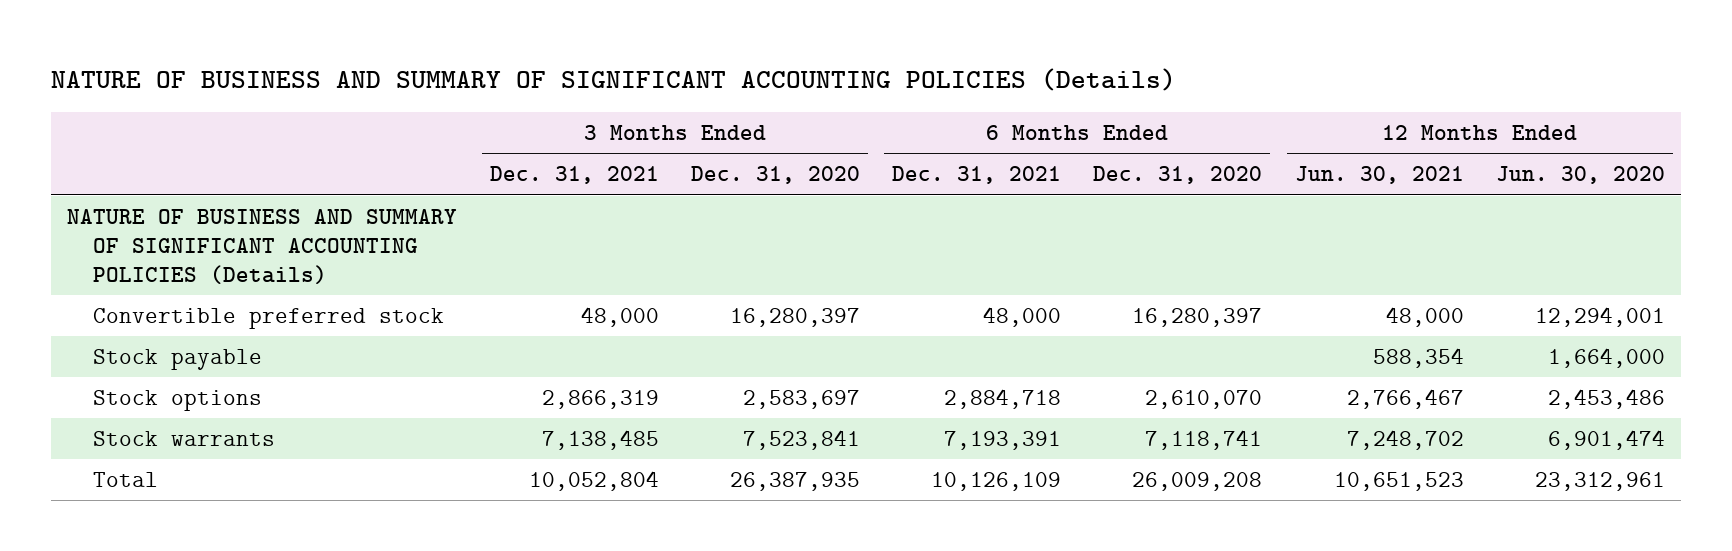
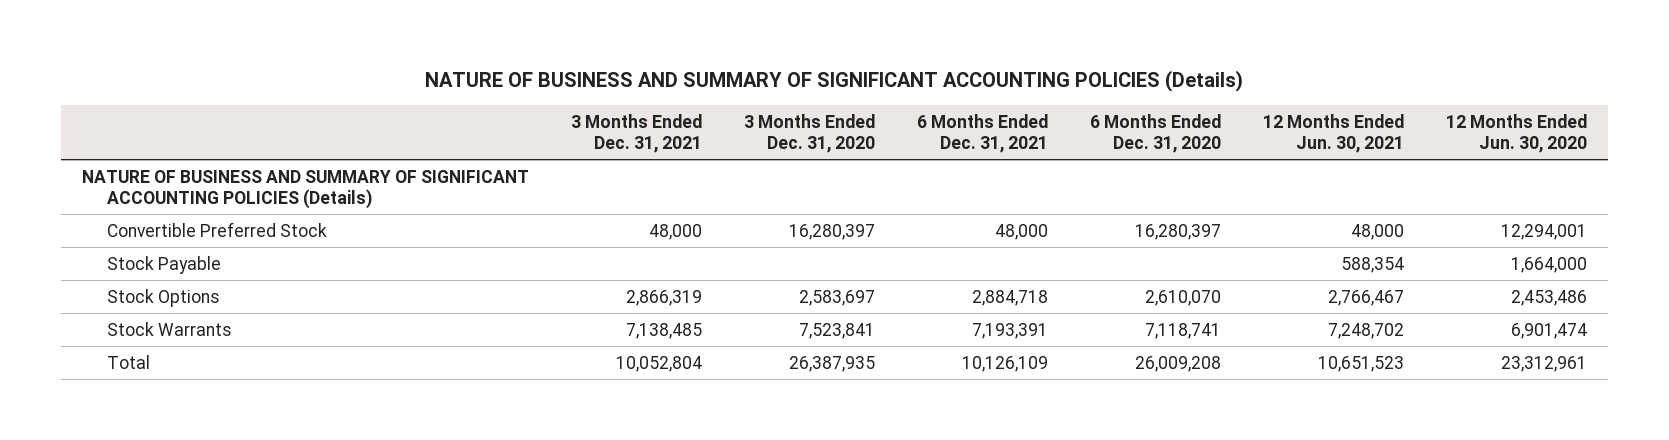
[93,307,445,329] Convertible preferred stock -> [107,221,328,237] Convertible Preferred Stock
[93,348,263,370] Stock payable -> [107,255,222,274] Stock Payable
[93,389,263,411] Stock options -> [107,288,221,307] Stock Options
[93,430,276,446] Stock warrants -> [107,321,233,336] Stock Warrants

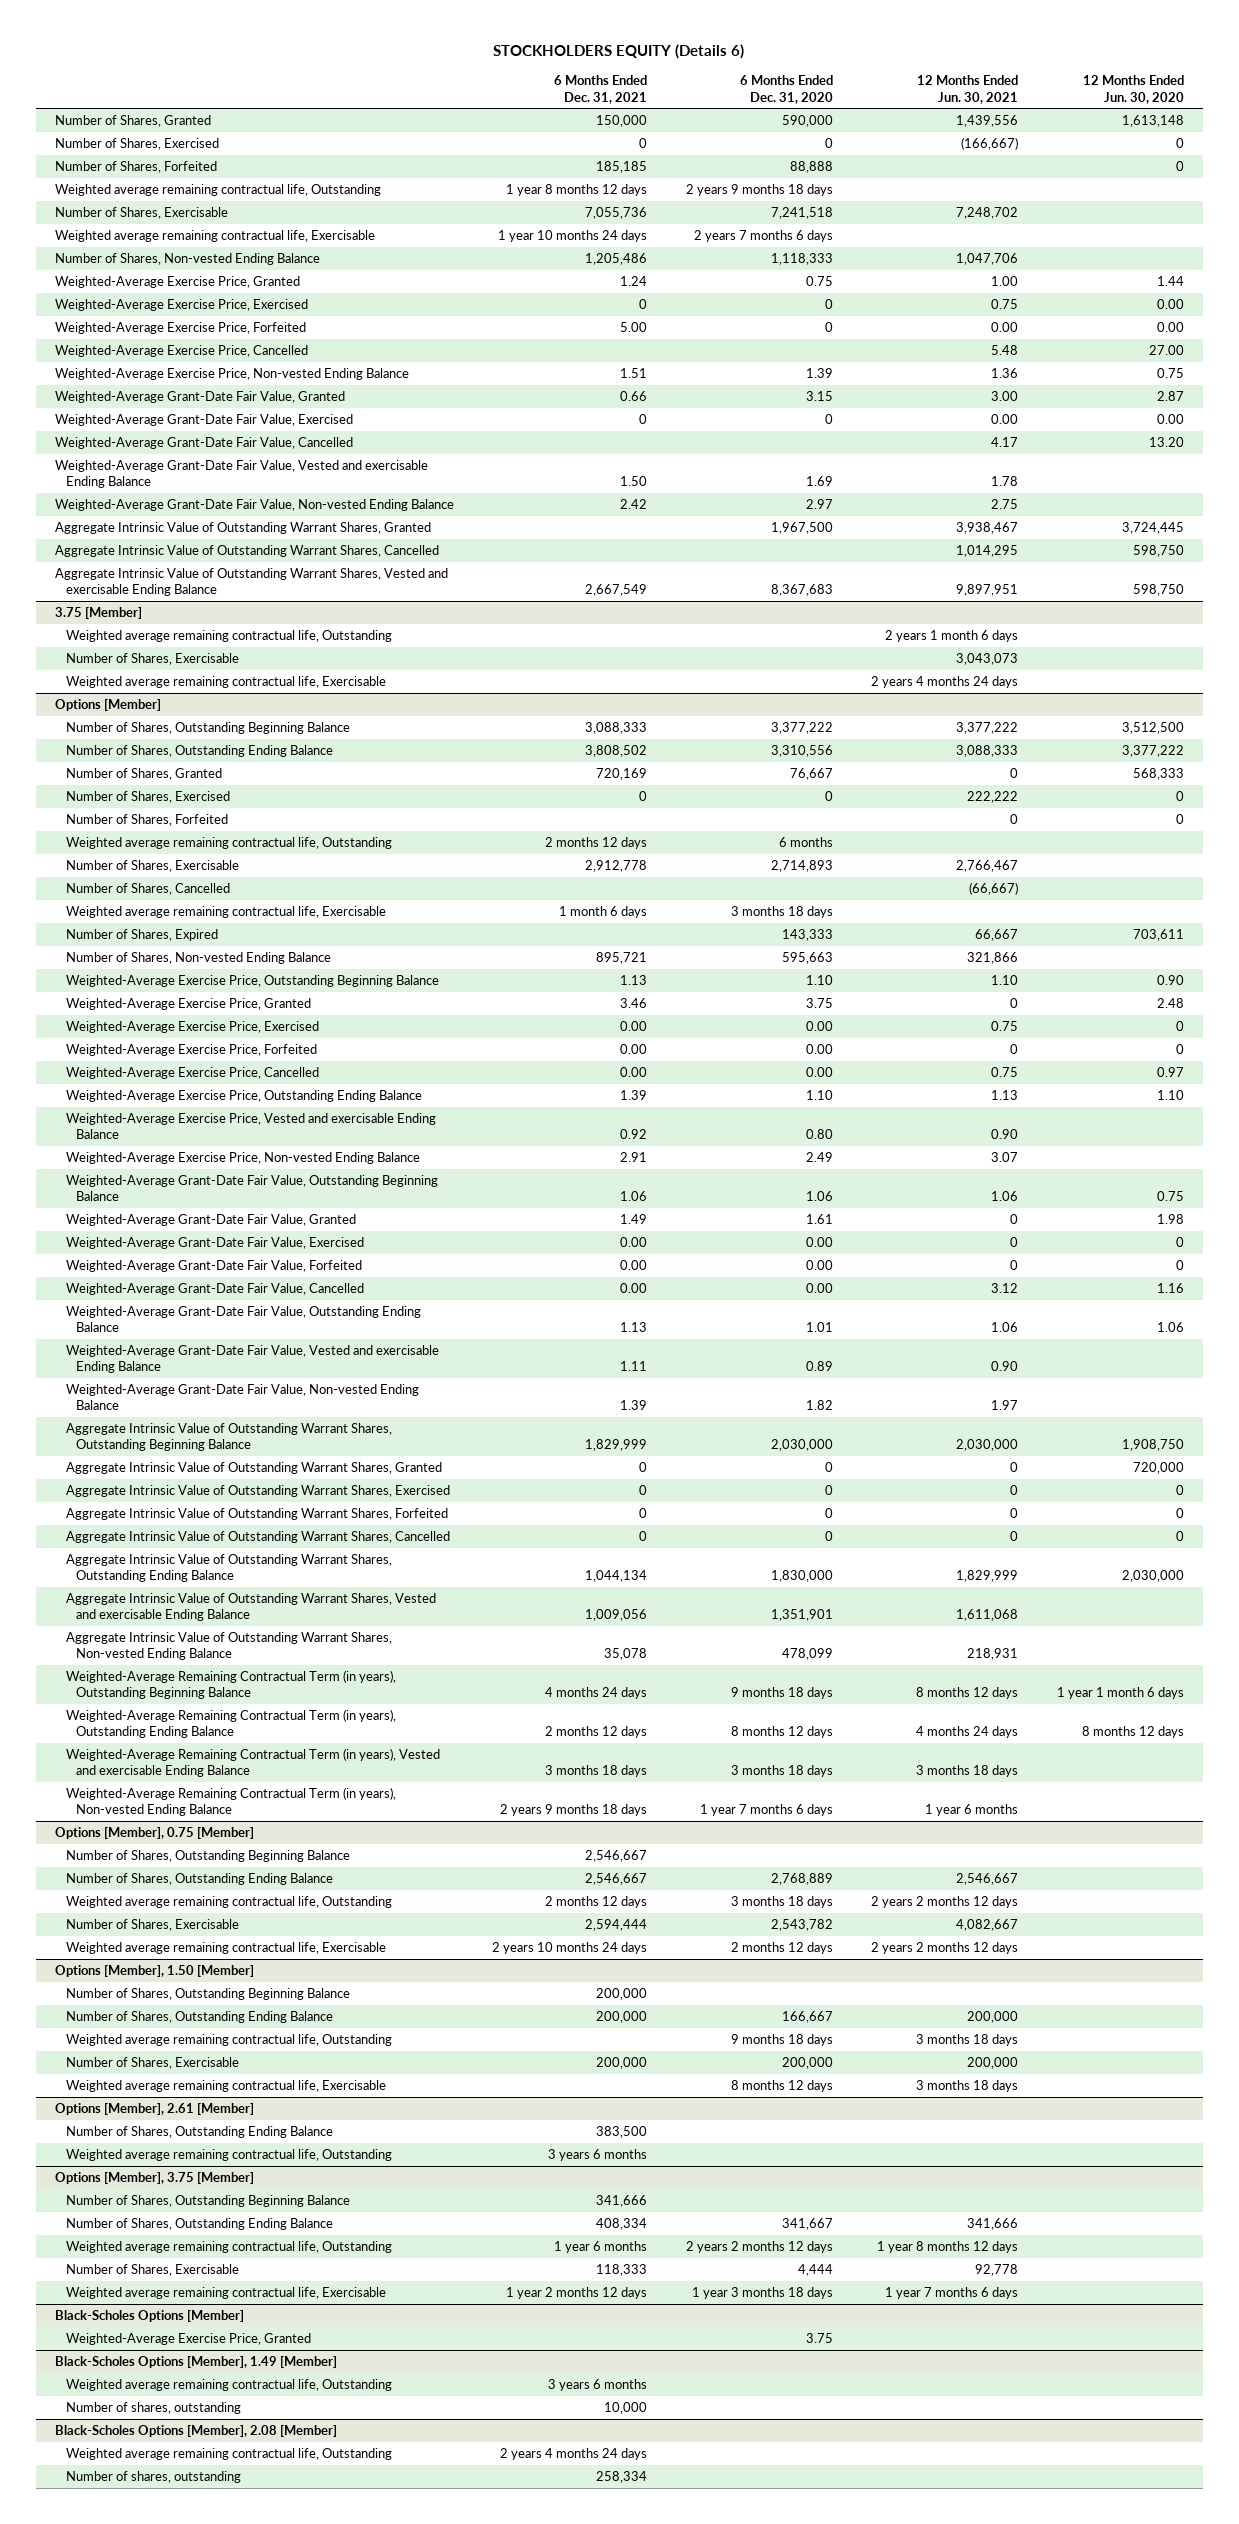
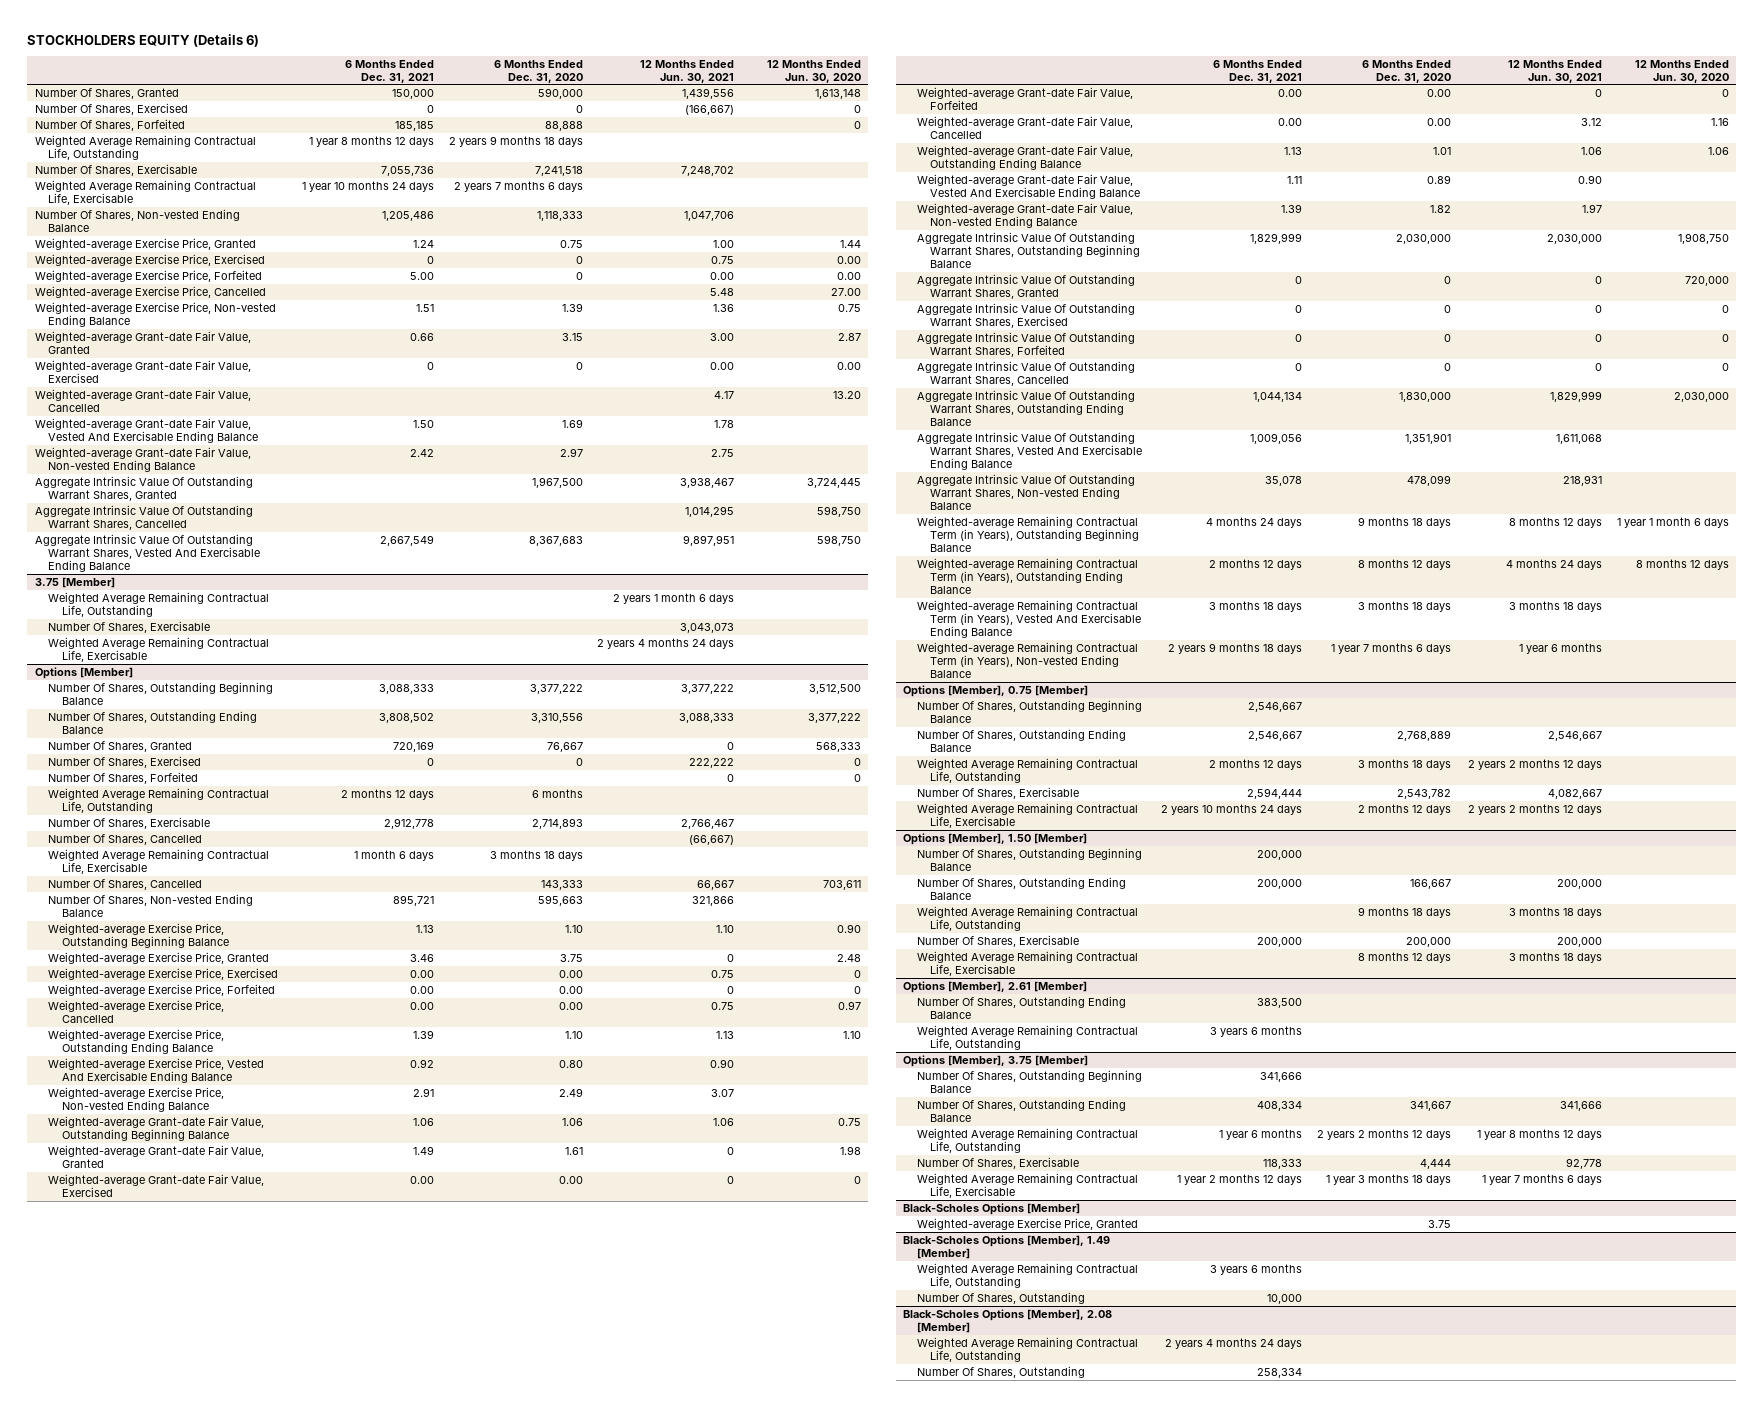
[55,115,212,128] Number of Shares, Granted -> [34,87,179,99] Number Of Shares, Granted
[55,138,220,151] Number of Shares, Exercised -> [34,102,188,115] Number Of Shares, Exercised
[55,161,218,174] Number of Shares, Forfeited -> [34,118,185,131] Number Of Shares, Forfeited
[55,184,382,197] Weighted average remaining contractual life, Outstanding -> [34,134,256,160] Weighted Average Remaining Contractual Life, Outstanding
[55,207,229,220] Number of Shares, Exercisable -> [34,163,197,176] Number Of Shares, Exercisable
[55,230,376,243] Weighted average remaining contractual life, Exercisable -> [34,179,256,205] Weighted Average Remaining Contractual Life, Exercisable
[55,253,321,266] Number of Shares, Non-vested Ending Balance -> [34,208,240,232] Number Of Shares, Non-vested Ending Balance
[55,276,301,289] Weighted-Average Exercise Price, Granted -> [34,237,256,250] Weighted-average Exercise Price, Granted
[55,299,309,312] Weighted-Average Exercise Price, Exercised -> [34,253,265,266] Weighted-average Exercise Price, Exercised
[55,322,307,335] Weighted-Average Exercise Price, Forfeited -> [34,269,262,282] Weighted-average Exercise Price, Forfeited
[55,345,309,358] Weighted-Average Exercise Price, Cancelled -> [34,285,266,298] Weighted-average Exercise Price, Cancelled
[55,368,410,381] Weighted-Average Exercise Price, Non-vested Ending Balance -> [34,301,276,327] Weighted-average Exercise Price, Non-vested Ending Balance
[55,391,346,404] Weighted-Average Grant-Date Fair Value, Granted -> [34,330,251,354] Weighted-average Grant-date Fair Value, Granted
[55,414,354,427] Weighted-Average Grant-Date Fair Value, Exercised -> [34,359,251,383] Weighted-average Grant-date Fair Value, Exercised
[55,437,354,450] Weighted-Average Grant-Date Fair Value, Cancelled -> [34,388,251,412] Weighted-average Grant-date Fair Value, Cancelled
[55,460,429,489] Weighted-Average Grant-Date Fair Value, Vested and exercisable Ending Balance -> [34,417,259,443] Weighted-average Grant-date Fair Value, Vested And Exercisable Ending Balance
[55,499,455,512] Weighted-Average Grant-Date Fair Value, Non-vested Ending Balance -> [34,446,251,472] Weighted-average Grant-date Fair Value, Non-vested Ending Balance
[55,522,432,535] Aggregate Intrinsic Value of Outstanding Warrant Shares, Granted -> [34,475,253,501] Aggregate Intrinsic Value Of Outstanding Warrant Shares, Granted
[55,545,440,558] Aggregate Intrinsic Value of Outstanding Warrant Shares, Cancelled -> [34,504,253,530] Aggregate Intrinsic Value Of Outstanding Warrant Shares, Cancelled
[55,568,449,597] Aggregate Intrinsic Value of Outstanding Warrant Shares, Vested and exercisable Ending Balance -> [34,533,261,572] Aggregate Intrinsic Value Of Outstanding Warrant Shares, Vested And Exercisable Ending Balance
[65,630,392,643] Weighted average remaining contractual life, Outstanding -> [48,591,270,617] Weighted Average Remaining Contractual Life, Outstanding
[65,653,239,666] Number of Shares, Exercisable -> [48,620,211,633] Number Of Shares, Exercisable
[65,676,386,689] Weighted average remaining contractual life, Exercisable -> [48,636,270,662] Weighted Average Remaining Contractual Life, Exercisable
[65,722,350,735] Number of Shares, Outstanding Beginning Balance -> [48,681,274,705] Number Of Shares, Outstanding Beginning Balance
[65,745,333,758] Number of Shares, Outstanding Ending Balance -> [48,710,258,734] Number Of Shares, Outstanding Ending Balance
[65,768,222,781] Number of Shares, Granted -> [48,740,193,752] Number Of Shares, Granted
[65,791,230,804] Number of Shares, Exercised -> [48,755,202,768] Number Of Shares, Exercised
[65,814,228,827] Number of Shares, Forfeited -> [48,771,199,784] Number Of Shares, Forfeited
[65,837,392,850] Weighted average remaining contractual life, Outstanding -> [48,787,270,813] Weighted Average Remaining Contractual Life, Outstanding
[65,860,239,873] Number of Shares, Exercisable -> [48,816,211,829] Number Of Shares, Exercisable
[65,883,230,896] Number of Shares, Cancelled -> [48,833,203,845] Number Of Shares, Cancelled
[65,906,386,919] Weighted average remaining contractual life, Exercisable -> [48,848,270,874] Weighted Average Remaining Contractual Life, Exercisable
[65,929,218,942] Number of Shares, Expired -> [48,878,203,890] Number Of Shares, Cancelled
[65,952,331,965] Number of Shares, Non-vested Ending Balance -> [48,893,254,917] Number Of Shares, Non-vested Ending Balance
[65,975,439,988] Weighted-Average Exercise Price, Outstanding Beginning Balance -> [48,922,230,948] Weighted-average Exercise Price, Outstanding Beginning Balance
[65,998,311,1011] Weighted-Average Exercise Price, Granted -> [48,951,270,964] Weighted-average Exercise Price, Granted
[65,1021,319,1034] Weighted-Average Exercise Price, Exercised -> [48,967,279,980] Weighted-average Exercise Price, Exercised
[65,1044,317,1057] Weighted-Average Exercise Price, Forfeited -> [48,983,276,996] Weighted-average Exercise Price, Forfeited
[65,1067,319,1080] Weighted-Average Exercise Price, Cancelled -> [48,999,225,1023] Weighted-average Exercise Price, Cancelled
[65,1090,422,1103] Weighted-Average Exercise Price, Outstanding Ending Balance -> [48,1028,225,1054] Weighted-average Exercise Price, Outstanding Ending Balance
[65,1113,436,1140] Weighted-Average Exercise Price, Vested and exercisable Ending Balance -> [48,1057,265,1083] Weighted-average Exercise Price, Vested And Exercisable Ending Balance
[65,1152,420,1165] Weighted-Average Exercise Price, Non-vested Ending Balance -> [48,1086,225,1112] Weighted-average Exercise Price, Non-vested Ending Balance
[65,1175,438,1202] Weighted-Average Grant-Date Fair Value, Outstanding Beginning Balance -> [48,1115,265,1141] Weighted-average Grant-date Fair Value, Outstanding Beginning Balance
[65,1214,356,1227] Weighted-Average Grant-Date Fair Value, Granted -> [48,1144,265,1168] Weighted-average Grant-date Fair Value, Granted
[65,1237,364,1250] Weighted-Average Grant-Date Fair Value, Exercised -> [48,1173,265,1197] Weighted-average Grant-date Fair Value, Exercised
[65,1260,362,1273] Weighted-Average Grant-Date Fair Value, Forfeited -> [916,86,1133,110] Weighted-average Grant-date Fair Value, Forfeited
[65,1283,364,1296] Weighted-Average Grant-Date Fair Value, Cancelled -> [916,115,1133,139] Weighted-average Grant-date Fair Value, Cancelled
[65,1306,421,1333] Weighted-Average Grant-Date Fair Value, Outstanding Ending Balance -> [916,144,1133,170] Weighted-average Grant-date Fair Value, Outstanding Ending Balance
[65,1345,439,1374] Weighted-Average Grant-Date Fair Value, Vested and exercisable Ending Balance -> [916,173,1141,199] Weighted-average Grant-date Fair Value, Vested And Exercisable Ending Balance
[65,1384,419,1411] Weighted-Average Grant-Date Fair Value, Non-vested Ending Balance -> [916,202,1133,228] Weighted-average Grant-date Fair Value, Non-vested Ending Balance
[65,1423,392,1452] Aggregate Intrinsic Value of Outstanding Warrant Shares, Outstanding Beginning Balance -> [916,231,1141,268] Aggregate Intrinsic Value Of Outstanding Warrant Shares, Outstanding Beginning Balance
[65,1462,442,1475] Aggregate Intrinsic Value of Outstanding Warrant Shares, Granted -> [916,273,1135,299] Aggregate Intrinsic Value Of Outstanding Warrant Shares, Granted
[65,1485,450,1498] Aggregate Intrinsic Value of Outstanding Warrant Shares, Exercised -> [916,302,1135,328] Aggregate Intrinsic Value Of Outstanding Warrant Shares, Exercised
[65,1508,448,1521] Aggregate Intrinsic Value of Outstanding Warrant Shares, Forfeited -> [916,331,1135,357] Aggregate Intrinsic Value Of Outstanding Warrant Shares, Forfeited
[65,1531,450,1544] Aggregate Intrinsic Value of Outstanding Warrant Shares, Cancelled -> [916,360,1135,386] Aggregate Intrinsic Value Of Outstanding Warrant Shares, Cancelled
[65,1554,392,1583] Aggregate Intrinsic Value of Outstanding Warrant Shares, Outstanding Ending Balance -> [916,389,1135,426] Aggregate Intrinsic Value Of Outstanding Warrant Shares, Outstanding Ending Balance
[65,1593,436,1622] Aggregate Intrinsic Value of Outstanding Warrant Shares, Vested and exercisable Ending Balance -> [916,431,1143,470] Aggregate Intrinsic Value Of Outstanding Warrant Shares, Vested And Exercisable Ending Balance
[65,1632,392,1661] Aggregate Intrinsic Value of Outstanding Warrant Shares, Non-vested Ending Balance -> [916,473,1135,510] Aggregate Intrinsic Value Of Outstanding Warrant Shares, Non-vested Ending Balance
[65,1670,396,1700] Weighted-Average Remaining Contractual Term (in years), Outstanding Beginning Balance -> [916,515,1140,552] Weighted-average Remaining Contractual Term (in Years), Outstanding Beginning Balance
[65,1709,396,1739] Weighted-Average Remaining Contractual Term (in years), Outstanding Ending Balance -> [916,557,1138,594] Weighted-average Remaining Contractual Term (in Years), Outstanding Ending Balance
[65,1748,440,1778] Weighted-Average Remaining Contractual Term (in years), Vested and exercisable Ending Balance -> [916,599,1142,638] Weighted-average Remaining Contractual Term (in Years), Vested And Exercisable Ending Balance
[65,1787,396,1817] Weighted-Average Remaining Contractual Term (in years), Non-vested Ending Balance -> [916,641,1138,678] Weighted-average Remaining Contractual Term (in Years), Non-vested Ending Balance
[65,1850,350,1863] Number of Shares, Outstanding Beginning Balance -> [916,699,1142,723] Number Of Shares, Outstanding Beginning Balance
[65,1873,333,1886] Number of Shares, Outstanding Ending Balance -> [916,728,1126,752] Number Of Shares, Outstanding Ending Balance
[65,1896,392,1909] Weighted average remaining contractual life, Outstanding -> [916,757,1138,783] Weighted Average Remaining Contractual Life, Outstanding
[65,1919,239,1932] Number of Shares, Exercisable -> [916,786,1079,799] Number Of Shares, Exercisable
[65,1942,386,1955] Weighted average remaining contractual life, Exercisable -> [916,802,1138,828] Weighted Average Remaining Contractual Life, Exercisable
[65,1988,350,2001] Number of Shares, Outstanding Beginning Balance -> [916,847,1142,871] Number Of Shares, Outstanding Beginning Balance
[65,2011,333,2024] Number of Shares, Outstanding Ending Balance -> [916,876,1126,900] Number Of Shares, Outstanding Ending Balance
[65,2034,392,2047] Weighted average remaining contractual life, Outstanding -> [916,905,1138,931] Weighted Average Remaining Contractual Life, Outstanding
[65,2057,239,2070] Number of Shares, Exercisable -> [916,934,1079,947] Number Of Shares, Exercisable
[65,2080,386,2093] Weighted average remaining contractual life, Exercisable -> [916,950,1138,976] Weighted Average Remaining Contractual Life, Exercisable
[65,2126,333,2139] Number of Shares, Outstanding Ending Balance -> [916,995,1126,1019] Number Of Shares, Outstanding Ending Balance
[65,2149,392,2162] Weighted average remaining contractual life, Outstanding -> [916,1024,1138,1050] Weighted Average Remaining Contractual Life, Outstanding
[65,2195,350,2208] Number of Shares, Outstanding Beginning Balance -> [916,1069,1142,1093] Number Of Shares, Outstanding Beginning Balance
[65,2218,333,2231] Number of Shares, Outstanding Ending Balance -> [916,1098,1126,1122] Number Of Shares, Outstanding Ending Balance
[65,2241,392,2254] Weighted average remaining contractual life, Outstanding -> [916,1127,1138,1153] Weighted Average Remaining Contractual Life, Outstanding
[65,2264,239,2277] Number of Shares, Exercisable -> [916,1156,1079,1169] Number Of Shares, Exercisable
[65,2287,386,2300] Weighted average remaining contractual life, Exercisable -> [916,1172,1138,1198] Weighted Average Remaining Contractual Life, Exercisable
[65,2333,311,2346] Weighted-Average Exercise Price, Granted -> [916,1217,1138,1230] Weighted-average Exercise Price, Granted
[65,2379,392,2392] Weighted average remaining contractual life, Outstanding -> [916,1262,1138,1288] Weighted Average Remaining Contractual Life, Outstanding
[65,2402,241,2415] Number of shares, outstanding -> [916,1291,1085,1304] Number Of Shares, Outstanding
[65,2448,392,2461] Weighted average remaining contractual life, Outstanding -> [916,1336,1138,1362] Weighted Average Remaining Contractual Life, Outstanding
[65,2471,241,2484] Number of shares, outstanding -> [916,1365,1085,1378] Number Of Shares, Outstanding

